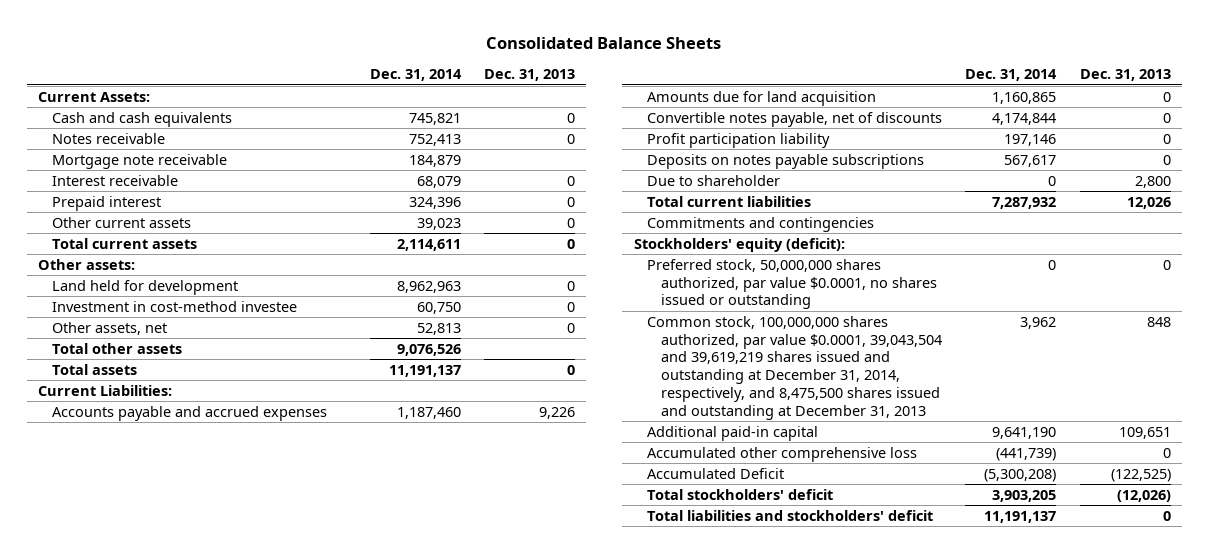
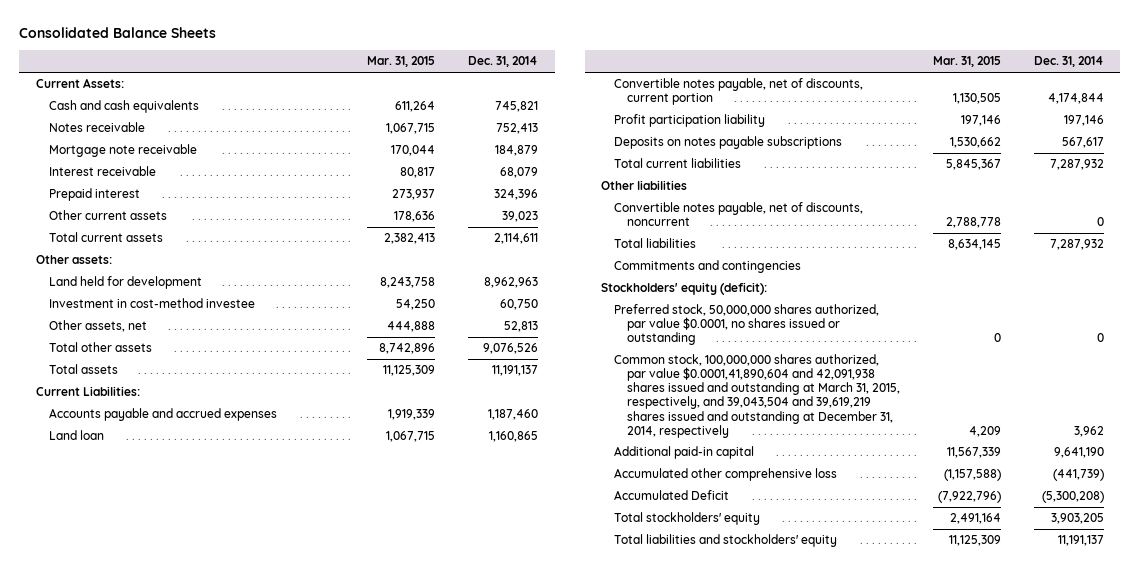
[483,69,575,82] Dec. 31, 2013 -> none
none -> [367,56,436,68] Mar. 31, 2015
[647,90,877,106] Amounts due for land acquisition -> [48,430,104,441] Land loan
[647,111,943,127] Convertible notes payable, net of discounts -> [614,78,864,106] Convertible notes payable, net of discounts, current portion
[647,174,781,186] Due to shareholder -> none
none -> [601,180,688,191] Other liabilities
none -> [614,202,864,227] Convertible notes payable, net of discounts, noncurrent
none -> [614,238,697,249] Total liabilities
[647,315,942,420] Common stock, 100,000,000 shares authorized, par value $0.0001, 39,043,504 and 39,619,219 shares issued and outstanding at December 31, 2014, respectively, and 8,475,500 shares issued and outstanding at December 31, 2013 -> [614,354,901,438] Common stock, 100,000,000 shares authorized, par value $0.0001,41,890,604 and 42,091,938 shares issued and outstanding at March 31, 2015, respectively, and 39,043,504 and 39,619,219 shares issued and outstanding at December 31, 2014, respectively
[647,488,834,500] Total stockholders' deficit -> [614,512,761,526] Total stockholders' equity
[647,509,934,521] Total liabilities and stockholders' deficit -> [614,534,838,548] Total liabilities and stockholders' equity

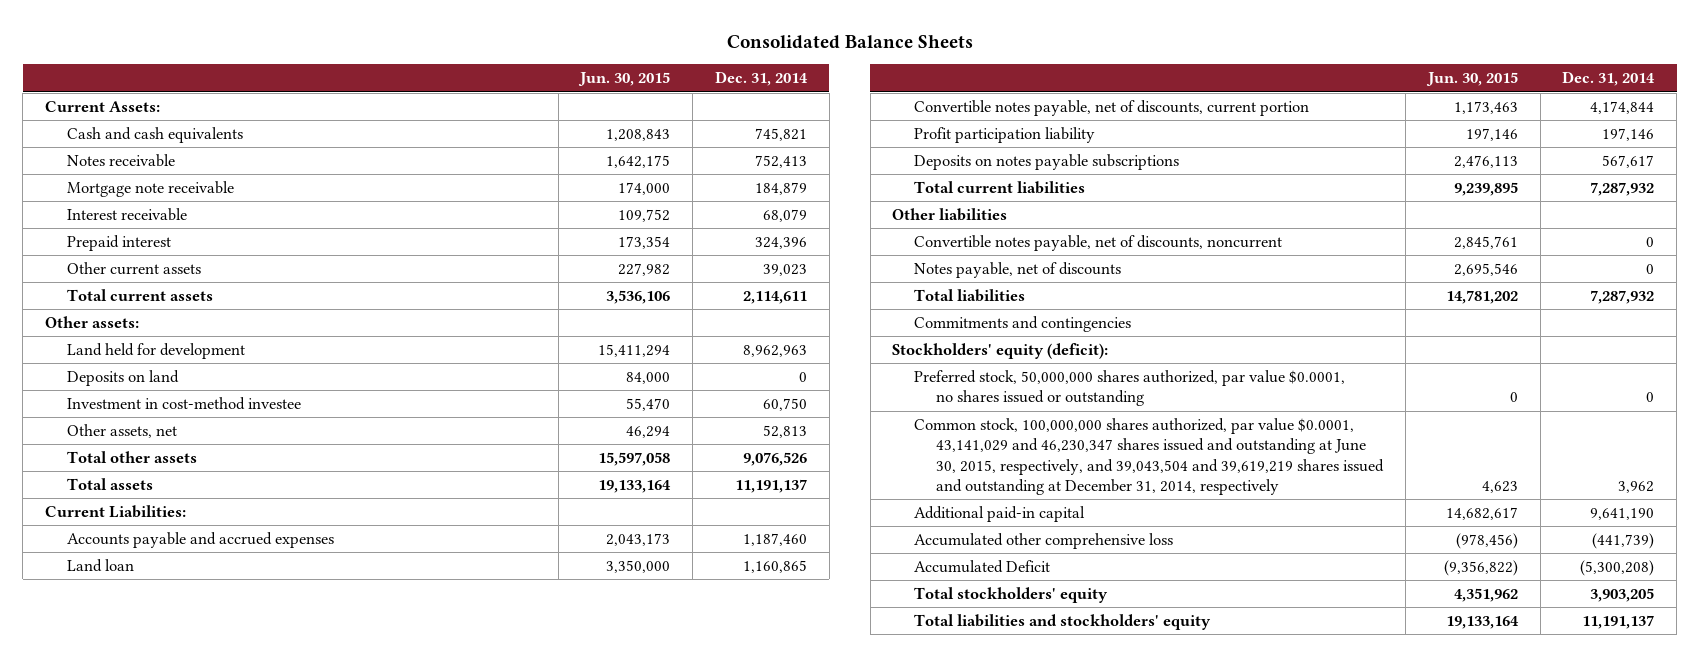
[367,56,436,68] Mar. 31, 2015 -> none
none -> [578,72,671,87] Jun. 30, 2015
none -> [66,369,179,386] Deposits on land
none -> [914,261,1122,278] Notes payable, net of discounts
[614,354,901,438] Common stock, 100,000,000 shares authorized, par value $0.0001,41,890,604 and 42,091,938 shares issued and outstanding at March 31, 2015, respectively, and 39,043,504 and 39,619,219 shares issued and outstanding at December 31, 2014, respectively -> [914,417,1385,495] Common stock, 100,000,000 shares authorized, par value $0.0001, 43,141,029 and 46,230,347 shares issued and outstanding at June 30, 2015, respectively, and 39,043,504 and 39,619,219 shares issued and outstanding at December 31, 2014, respectively

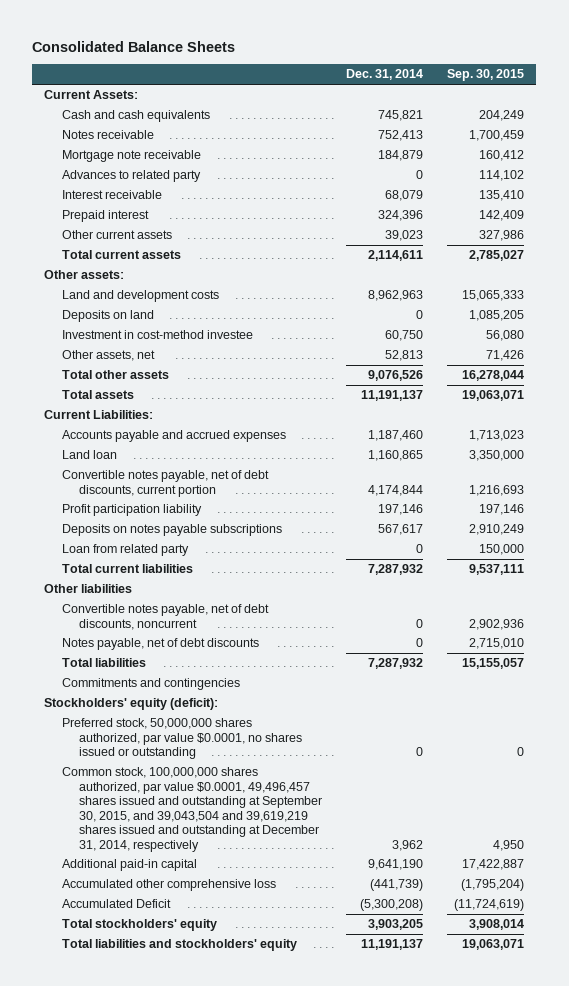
[578,72,671,87] Jun. 30, 2015 -> none
none -> [447,69,525,82] Sep. 30, 2015
none -> [61,170,201,183] Advances to related party
[66,342,245,359] Land held for development -> [61,290,219,303] Land and development costs
[914,99,1310,116] Convertible notes payable, net of discounts, current portion -> [61,470,269,497] Convertible notes payable, net of debt discounts, current portion
none -> [61,544,189,557] Loan from related party
[914,234,1283,251] Convertible notes payable, net of discounts, noncurrent -> [61,604,269,630] Convertible notes payable, net of debt discounts, noncurrent
[914,261,1122,278] Notes payable, net of discounts -> [61,638,259,651] Notes payable, net of debt discounts
[914,417,1385,495] Common stock, 100,000,000 shares authorized, par value $0.0001, 43,141,029 and 46,230,347 shares issued and outstanding at June 30, 2015, respectively, and 39,043,504 and 39,619,219 shares issued and outstanding at December 31, 2014, respectively -> [61,767,323,852] Common stock, 100,000,000 shares authorized, par value $0.0001, 49,496,457 shares issued and outstanding at September 30, 2015, and 39,043,504 and 39,619,219 shares issued and outstanding at December 31, 2014, respectively

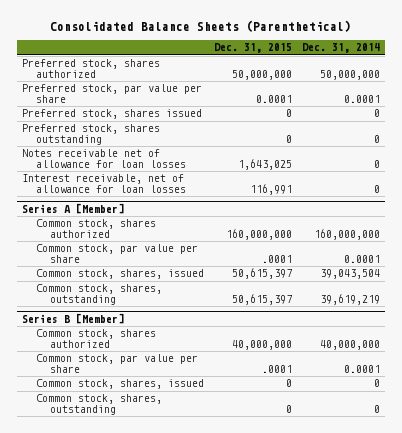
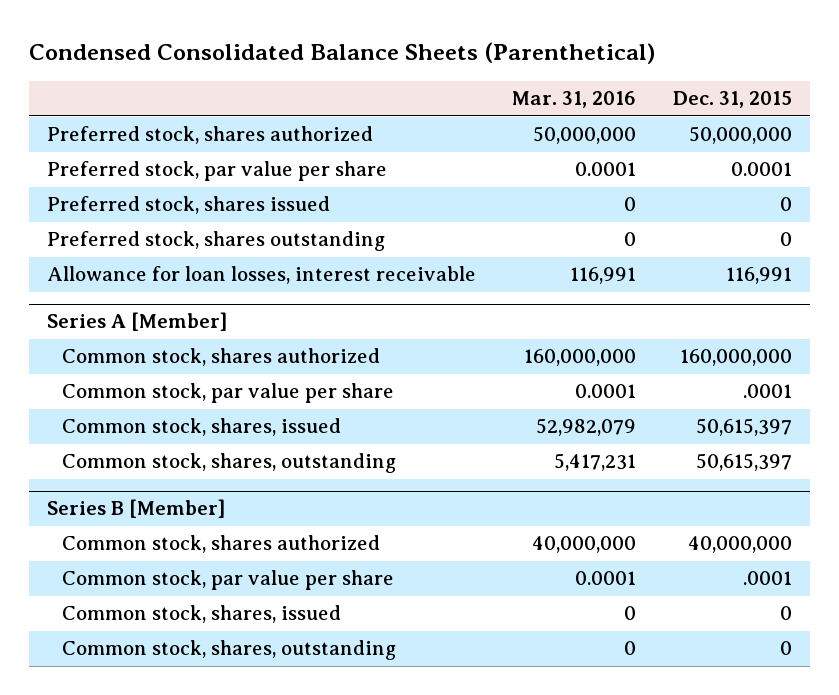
[50,19,352,32] Consolidated Balance Sheets (Parenthetical) -> [28,42,655,65] Condensed Consolidated Balance Sheets (Parenthetical)
[302,43,381,54] Dec. 31, 2014 -> none
none -> [512,91,637,109] Mar. 31, 2016
[22,149,187,168] Notes receivable net of allowance for loan losses -> none
[22,174,187,193] Interest receivable, net of allowance for loan losses -> [47,266,477,285] Allowance for loan losses, interest receivable

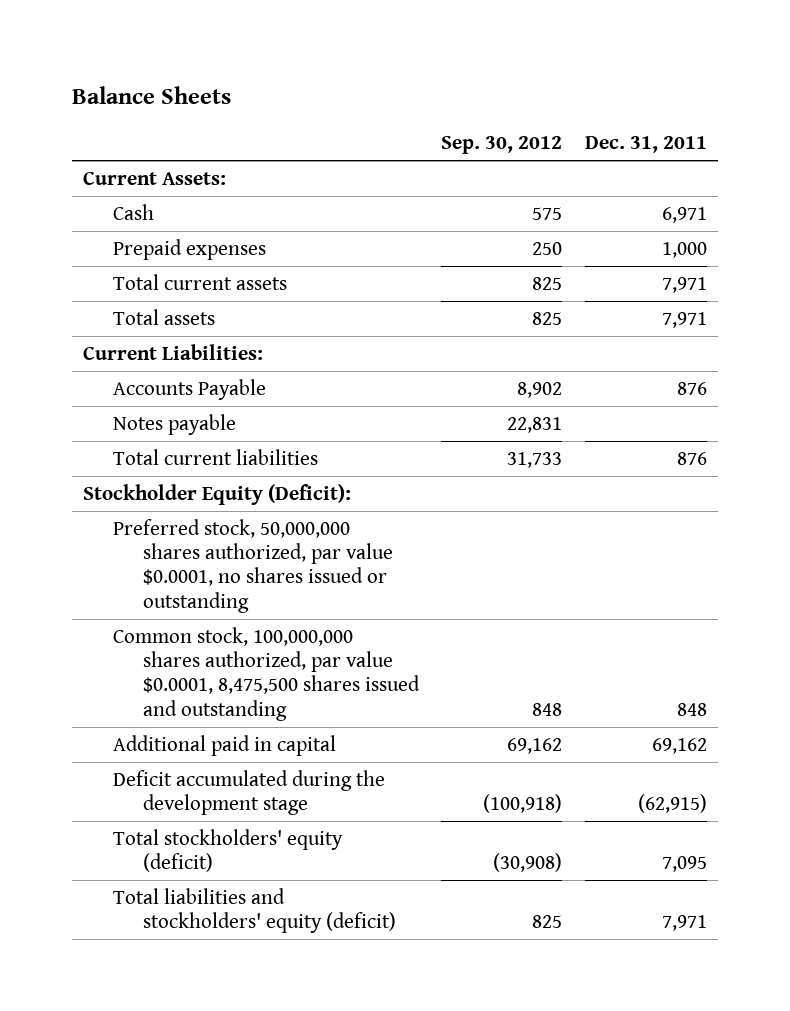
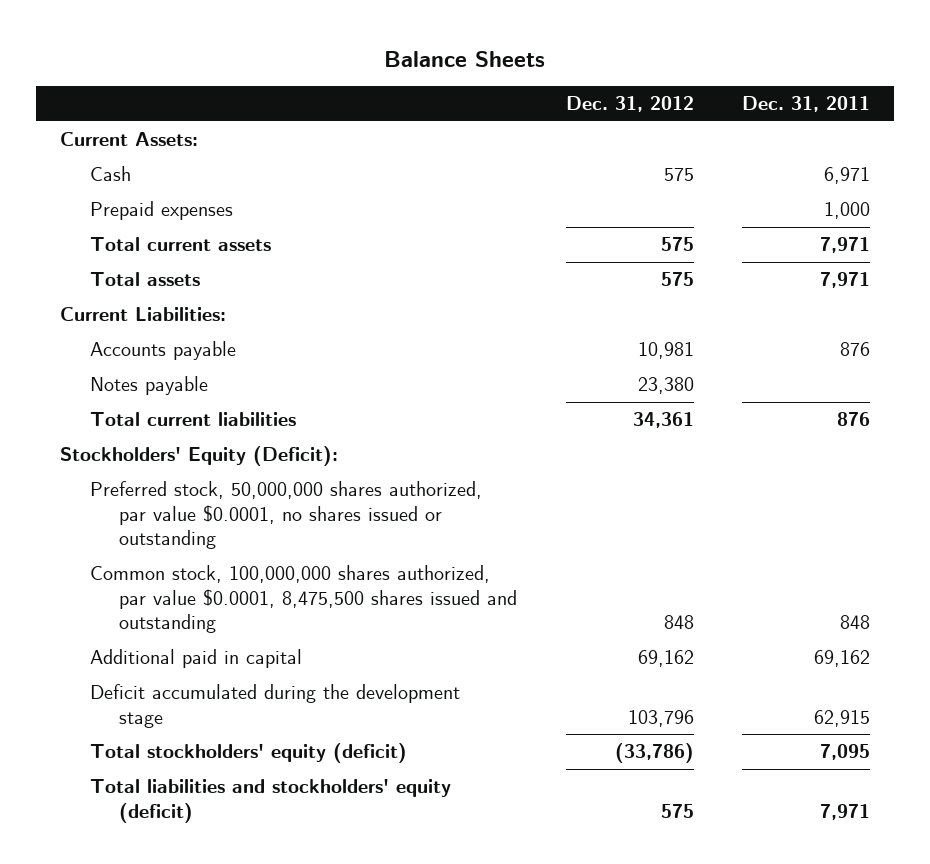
[441,136,563,155] Sep. 30, 2012 -> none
none -> [565,96,694,113] Dec. 31, 2012
[113,378,267,400] Accounts Payable -> [89,341,236,361] Accounts payable
[83,483,352,505] Stockholder Equity (Deficit): -> [60,446,339,467] Stockholders' Equity (Deficit):
[637,794,707,814] (62,915) -> [814,709,871,727] 62,915

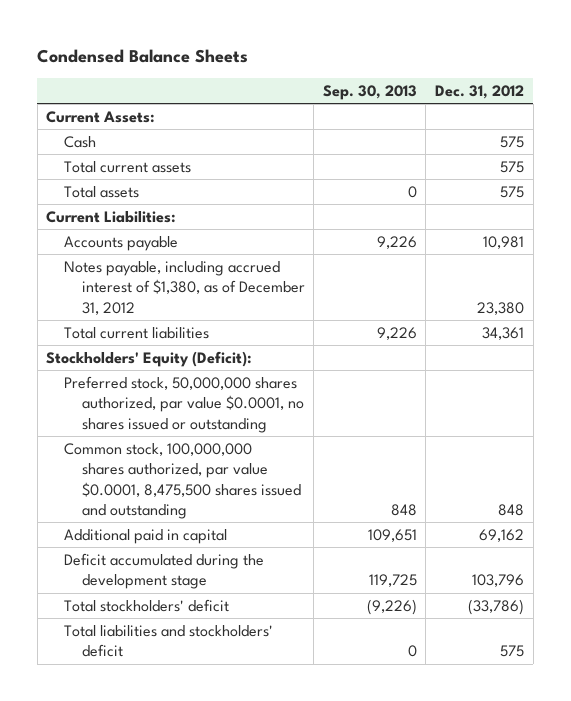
[384,50,546,67] Balance Sheets -> [37,48,249,63] Condensed Balance Sheets
[742,96,871,113] Dec. 31, 2011 -> none
none -> [322,84,417,100] Sep. 30, 2013
[89,201,233,221] Prepaid expenses -> none
[89,376,208,396] Notes payable -> [64,260,305,315] Notes payable, including accrued interest of $1,380, as of December 31, 2012
[89,743,407,764] Total stockholders' equity (deficit) -> [64,598,230,612] Total stockholders' deficit
[89,779,451,823] Total liabilities and stockholders' equity (deficit) -> [64,624,274,658] Total liabilities and stockholders' deficit

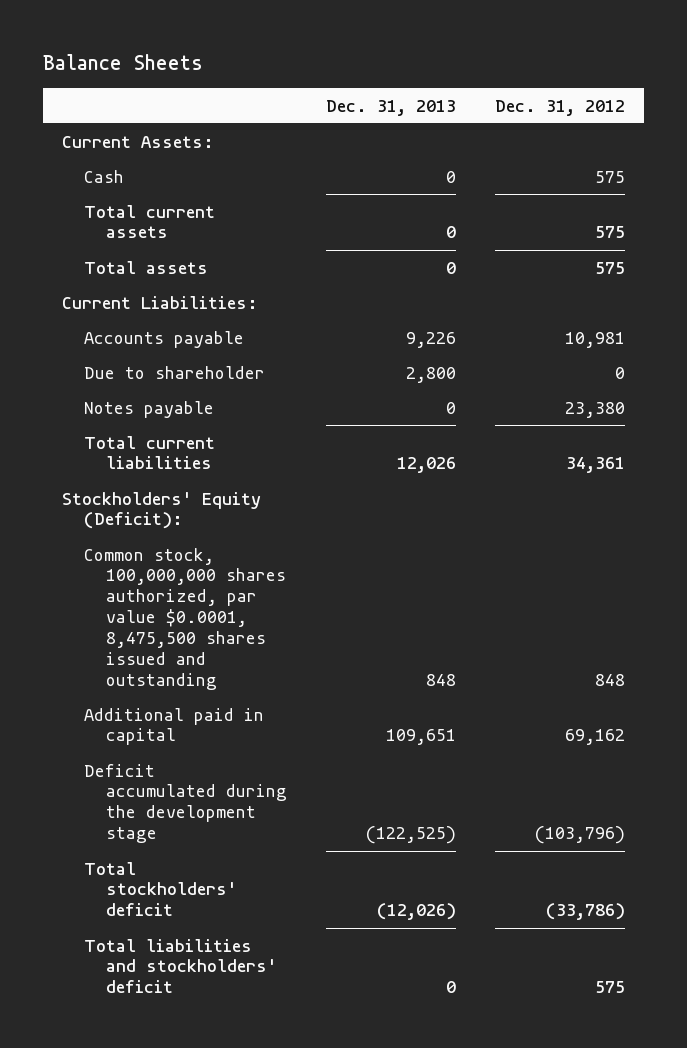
[37,48,249,63] Condensed Balance Sheets -> [42,54,203,71] Balance Sheets
[322,84,417,100] Sep. 30, 2013 -> none
none -> [326,99,457,116] Dec. 31, 2013
none -> [84,365,266,379] Due to shareholder
[64,260,305,315] Notes payable, including accrued interest of $1,380, as of December 31, 2012 -> [84,400,215,418] Notes payable
[64,375,304,433] Preferred stock, 50,000,000 shares authorized, par value $0.0001, no shares issued or outstanding -> none
[472,574,525,588] 103,796 -> [534,826,625,845] (103,796)

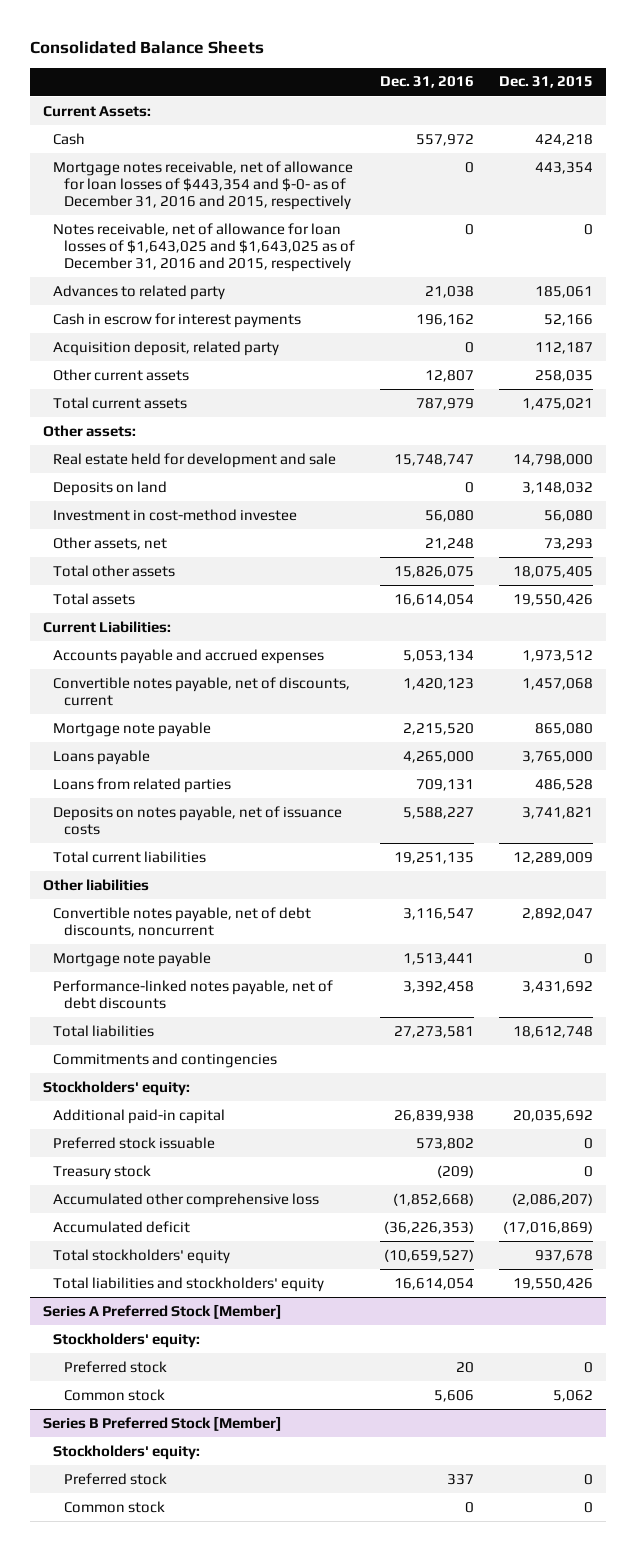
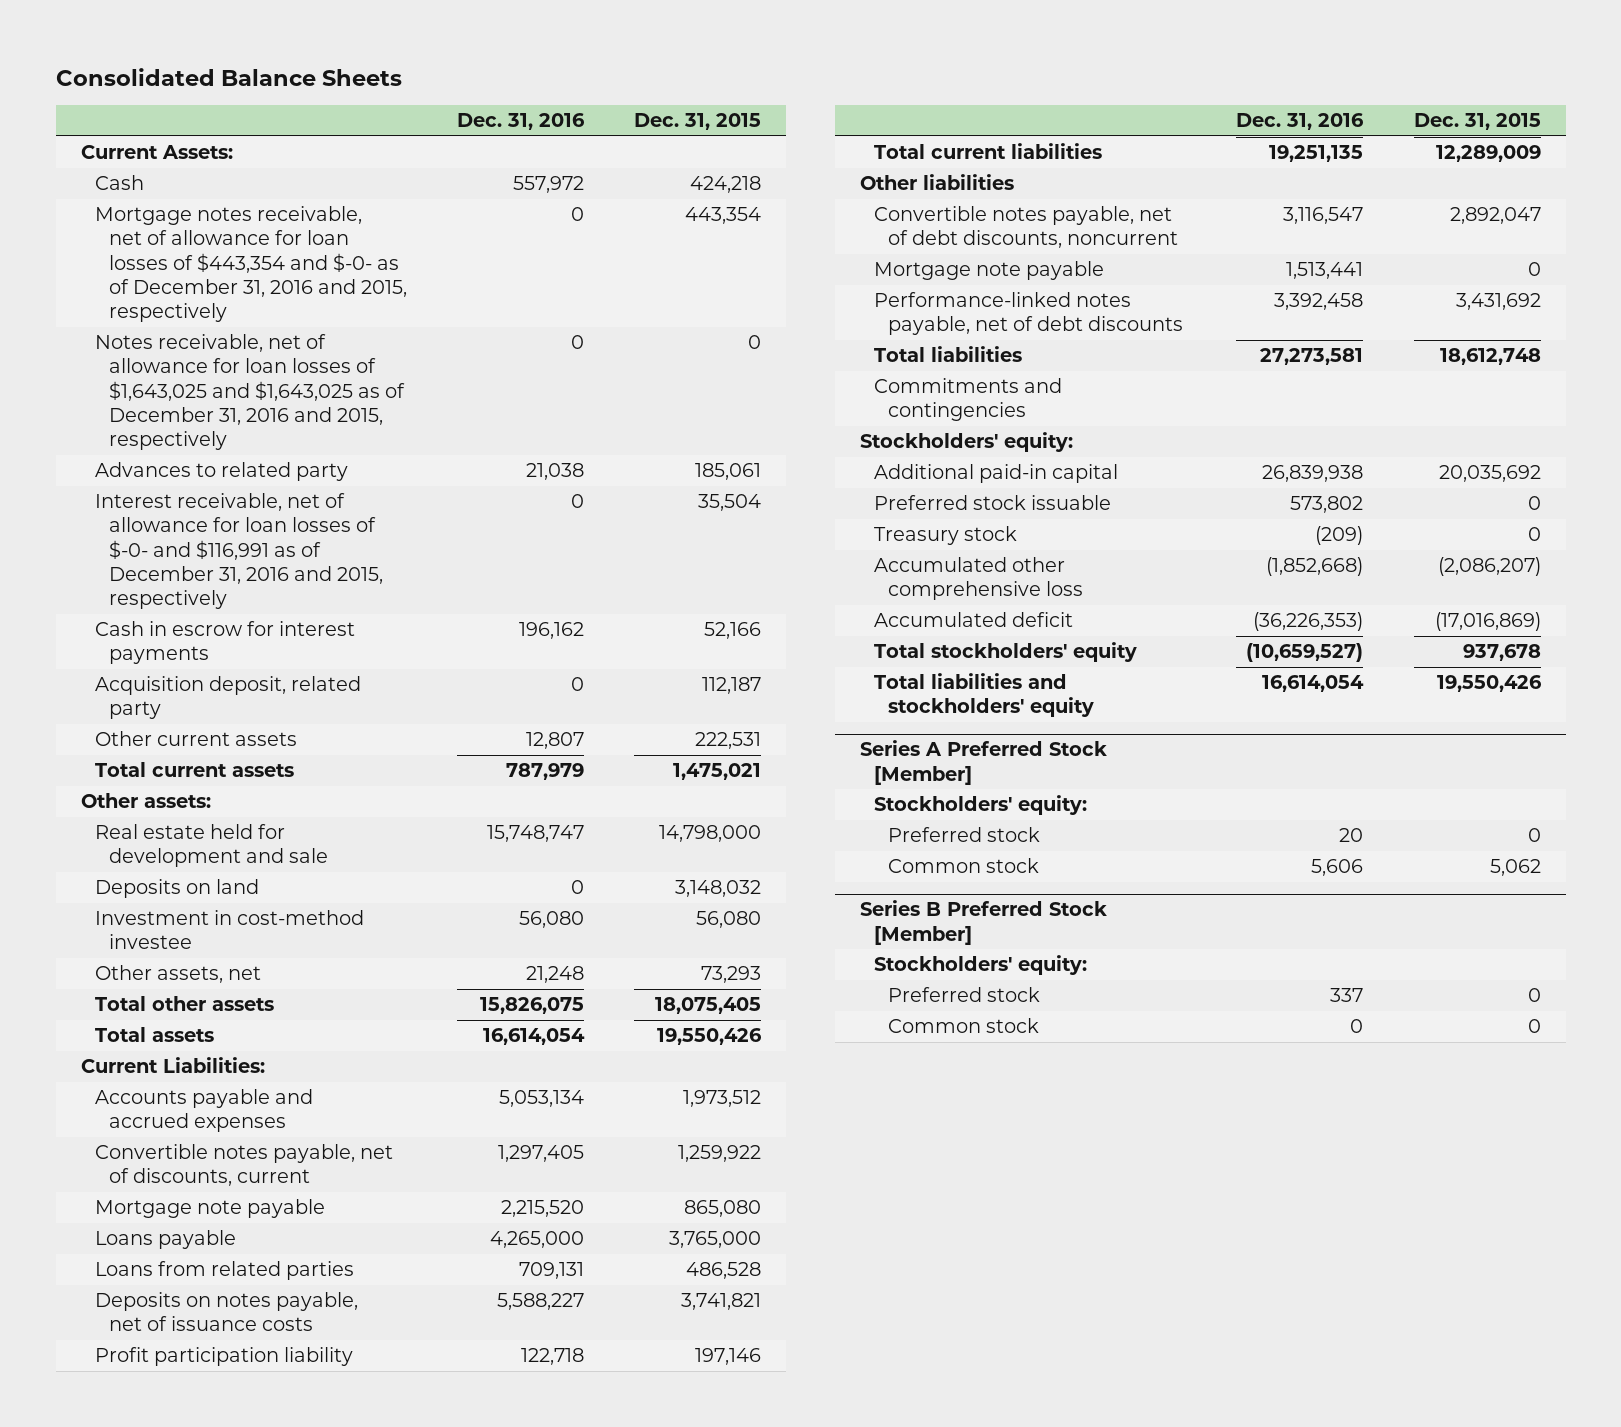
none -> [94,493,383,610] Interest receivable, net of allowance for loan losses of $-0- and $116,991 as of December 31, 2016 and 2015, respectively
[535,369,594,382] 258,035 -> [695,732,762,750] 222,531
[402,677,474,690] 1,420,123 -> [497,1145,584,1163] 1,297,405
[522,677,594,690] 1,457,068 -> [678,1145,762,1163] 1,259,922
none -> [94,1347,353,1367] Profit participation liability

